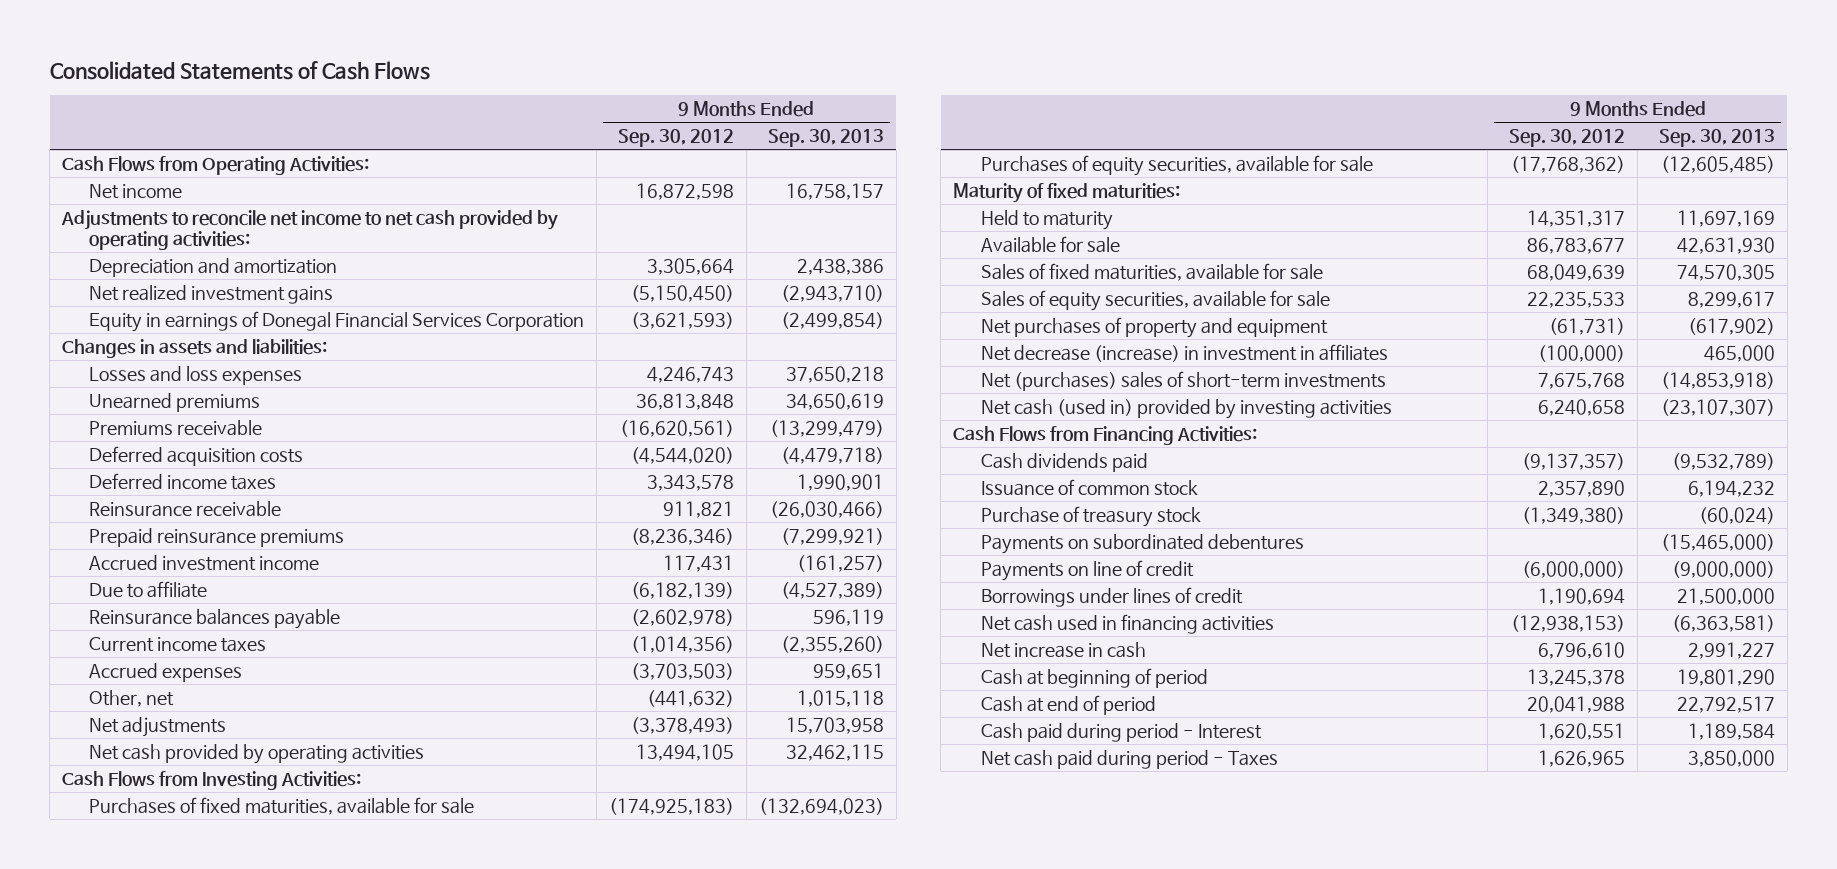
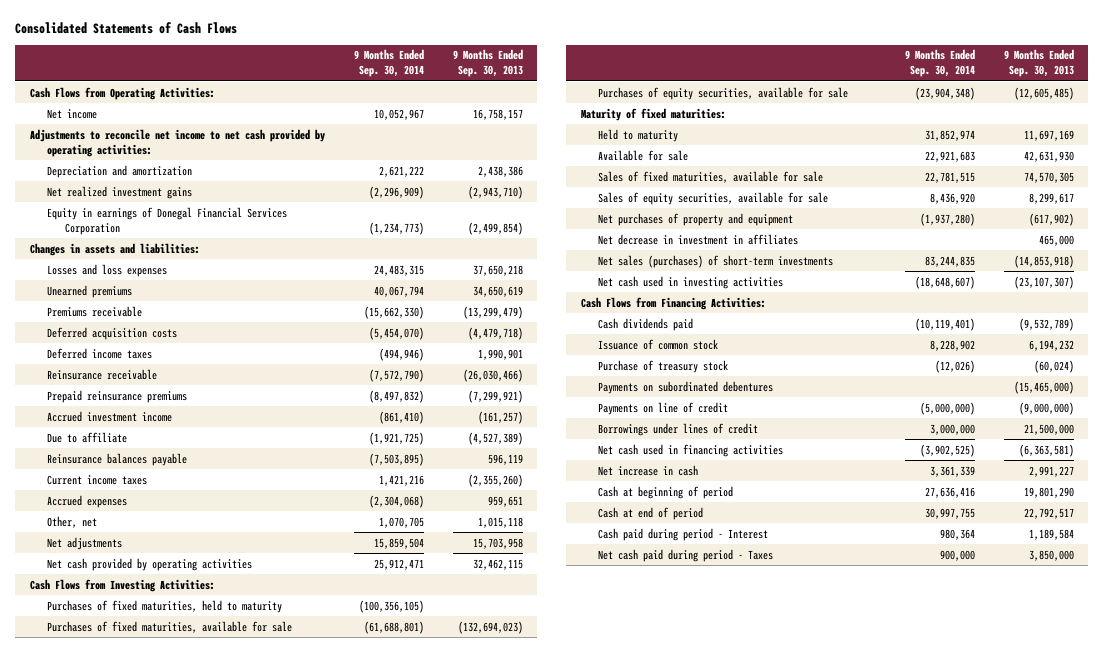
[618,129,735,148] Sep. 30, 2012 -> none
none -> [353,49,424,78] 9 Months Ended Sep. 30, 2014
none -> [47,599,283,613] Purchases of fixed maturities, held to maturity
[980,343,1388,362] Net decrease (increase) in investment in affiliates -> [598,233,799,245] Net decrease in investment in affiliates
[980,370,1386,391] Net (purchases) sales of short-term investments -> [598,254,834,268] Net sales (purchases) of short-term investments
[980,398,1392,419] Net cash (used in) provided by investing activities -> [598,275,784,289] Net cash used in investing activities

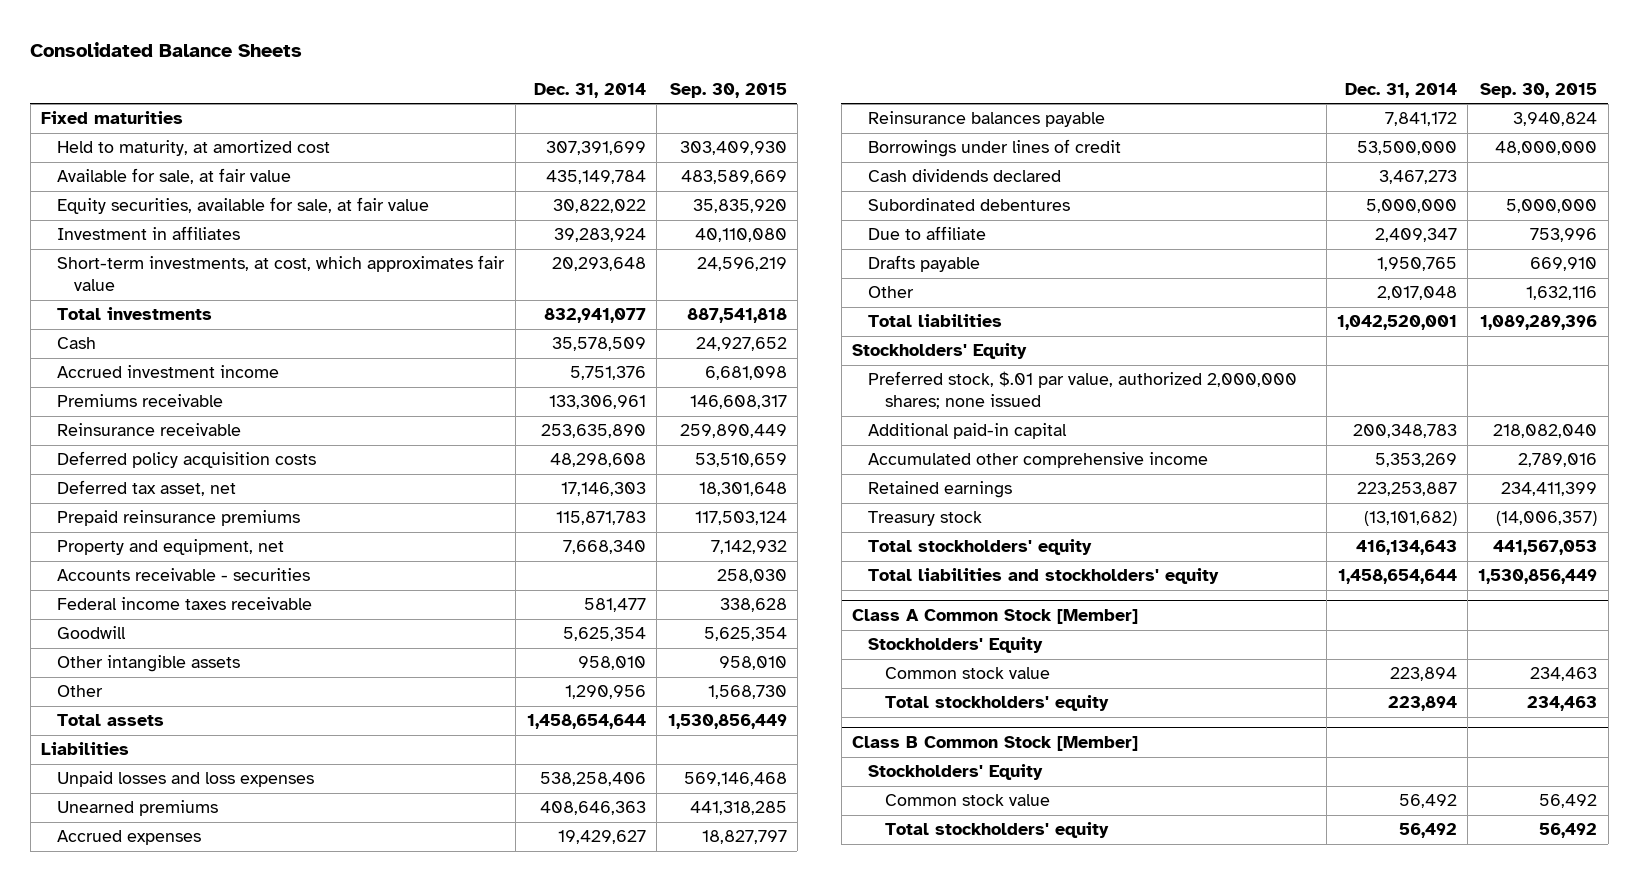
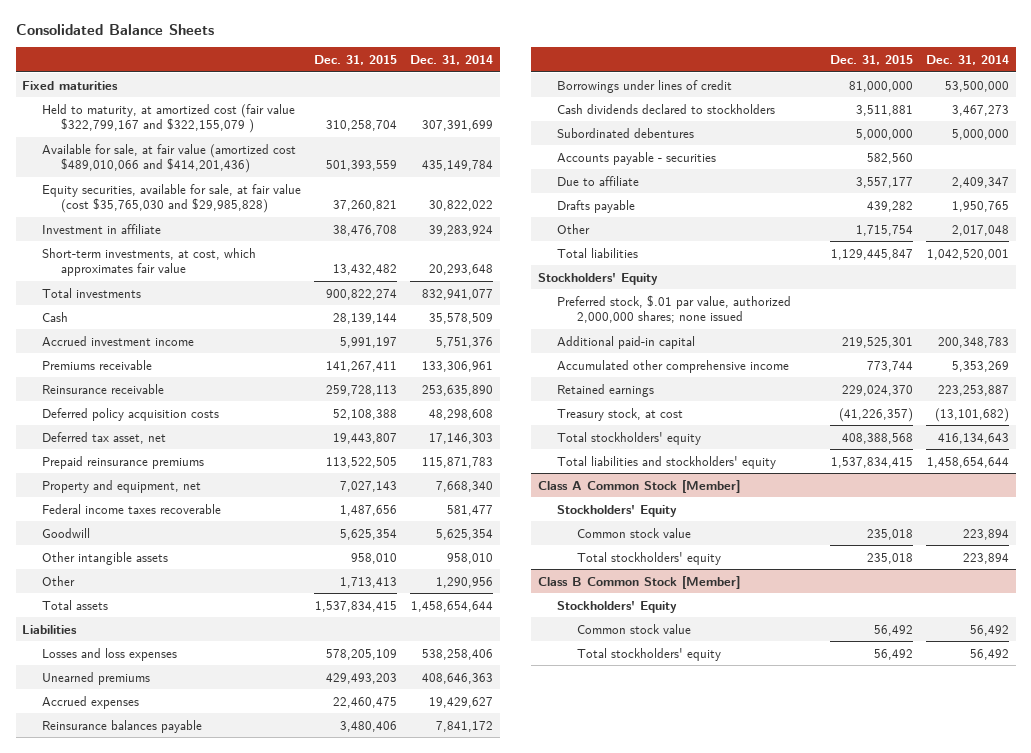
[669,83,787,99] Sep. 30, 2015 -> none
none -> [313,54,397,65] Dec. 31, 2015
[57,140,331,157] Held to maturity, at amortized cost -> [41,103,295,134] Held to maturity, at amortized cost (fair value $322,799,167 and $322,155,079 )
[57,168,292,185] Available for sale, at fair value -> [41,143,296,174] Available for sale, at fair value (amortized cost $489,010,066 and $414,201,436)
[57,197,430,215] Equity securities, available for sale, at fair value -> [41,183,301,214] Equity securities, available for sale, at fair value (cost $35,765,030 and $29,985,828)
[57,226,241,241] Investment in affiliates -> [41,223,161,234] Investment in affiliate
[57,568,311,582] Accounts receivable - securities -> none
[57,597,313,611] Federal income taxes receivable -> [41,503,221,514] Federal income taxes recoverable
[57,771,315,788] Unpaid losses and loss expenses -> [41,647,177,661] Losses and loss expenses
[868,169,1062,183] Cash dividends declared -> [557,103,776,114] Cash dividends declared to stockholders
none -> [557,151,717,165] Accounts payable - securities
[868,511,983,527] Treasury stock -> [557,407,684,421] Treasury stock, at cost

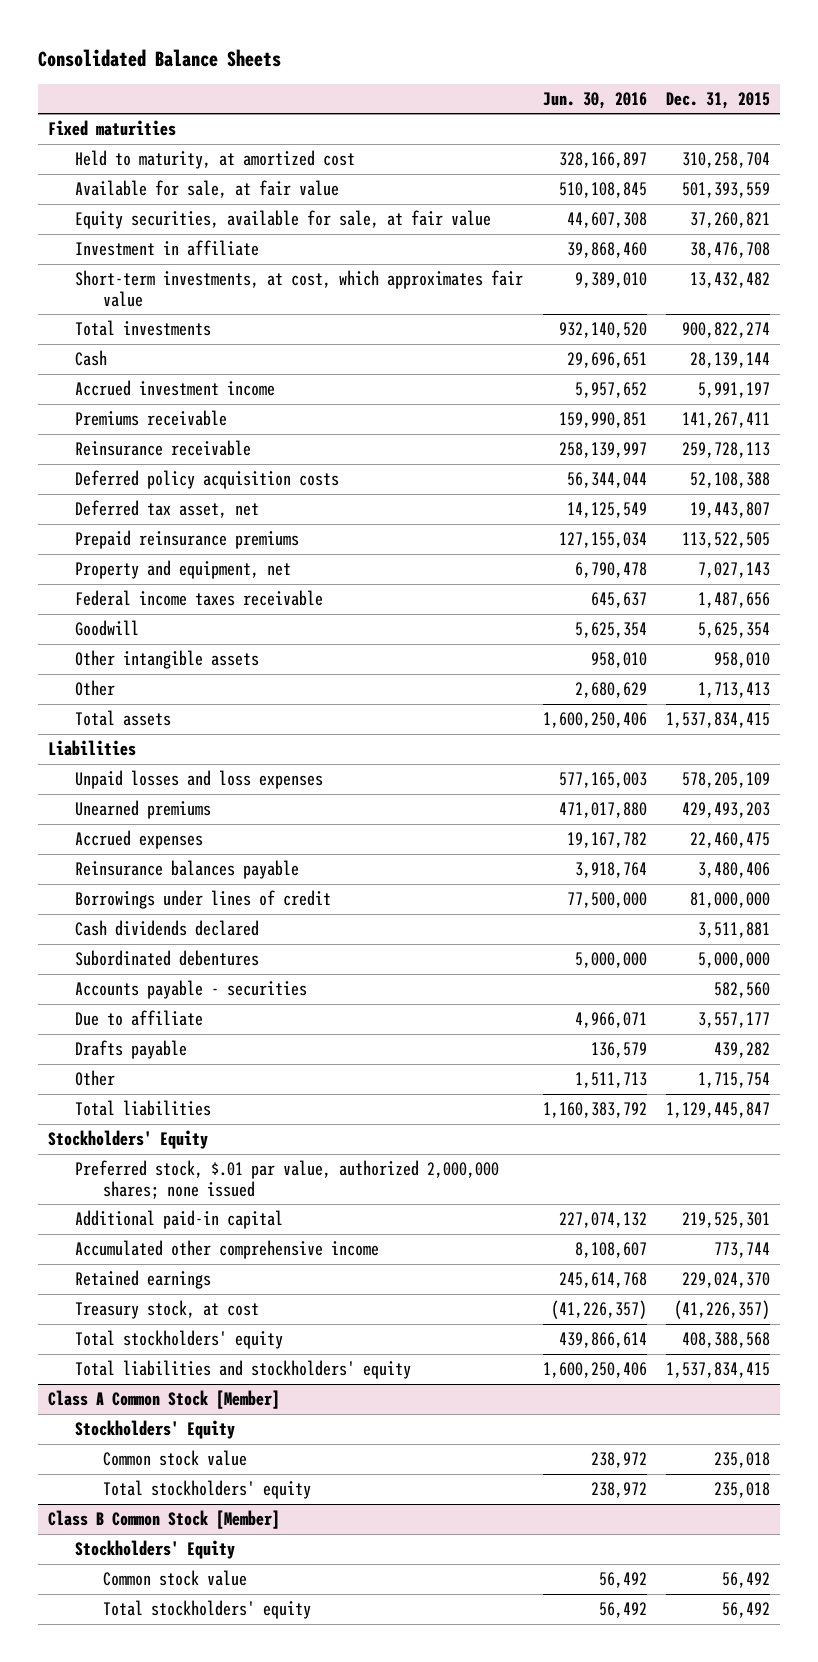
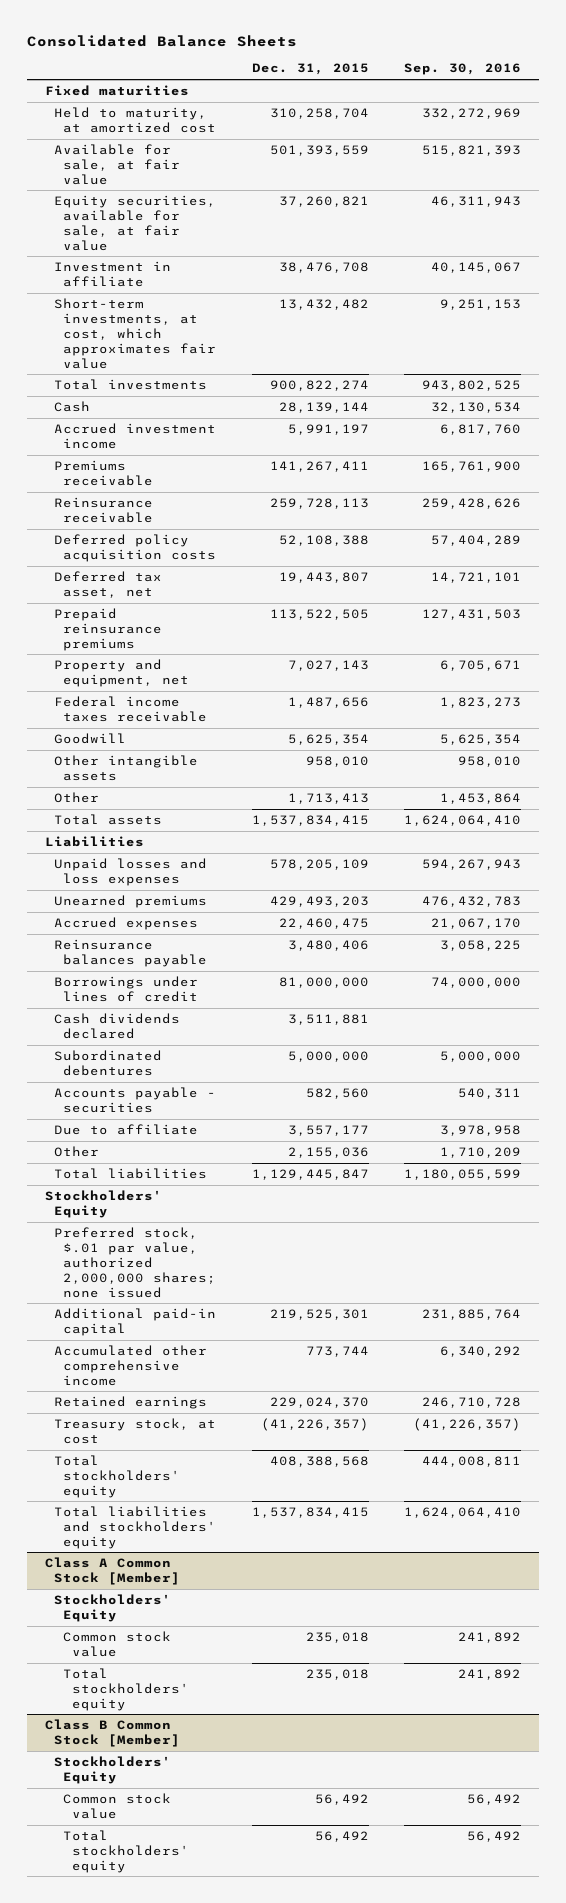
[542,91,647,109] Jun. 30, 2016 -> none
none -> [403,63,521,76] Sep. 30, 2016
[75,1040,188,1060] Drafts payable -> none
[698,1072,771,1089] 1,715,754 -> [287,1147,369,1159] 2,155,036

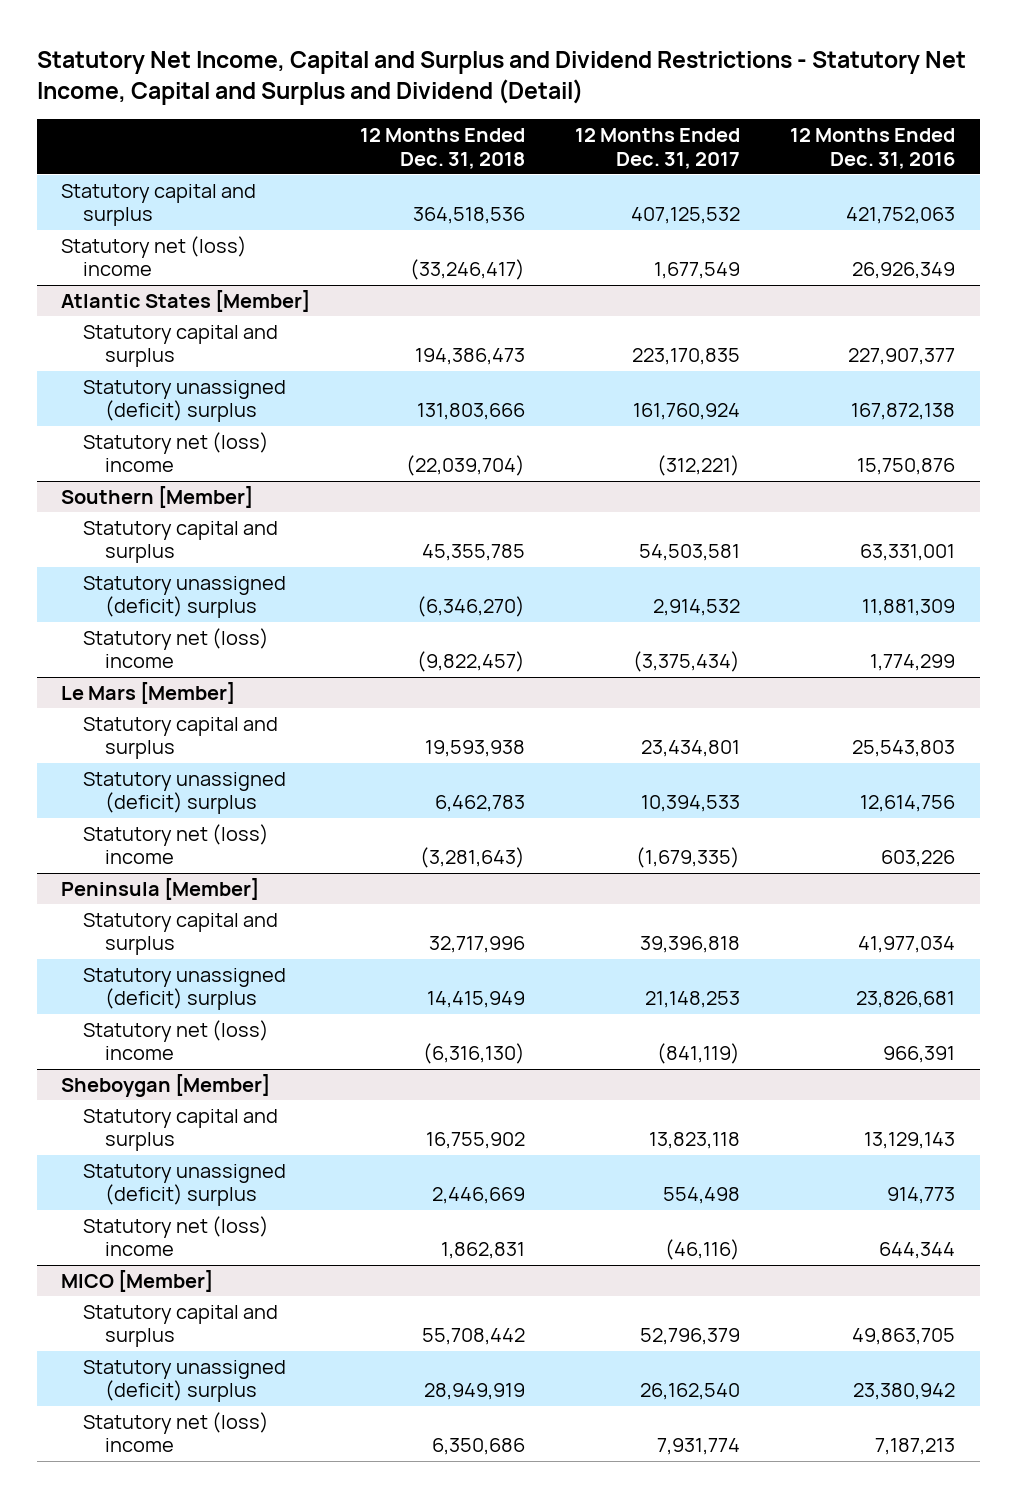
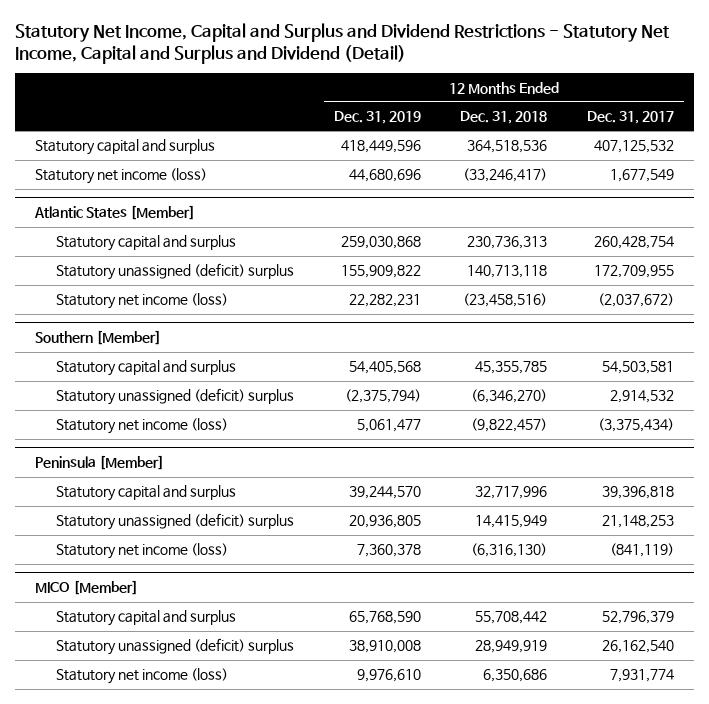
[789,128,955,169] 12 Months Ended Dec. 31, 2016 -> none
none -> [333,111,421,125] Dec. 31, 2019
[61,235,248,277] Statutory net (loss) income -> [34,168,207,185] Statutory net income (loss)
[415,348,526,366] 194,386,473 -> [467,236,548,250] 230,736,313
[632,348,741,366] 223,170,835 -> [594,236,675,250] 260,428,754
[417,403,526,421] 131,803,666 -> [467,265,548,279] 140,713,118
[633,403,741,421] 161,760,924 -> [594,265,675,279] 172,709,955
[83,431,270,473] Statutory net (loss) income -> [55,293,228,310] Statutory net income (loss)
[406,455,526,477] (22,039,704) -> [463,293,548,308] (23,458,516)
[657,455,741,477] (312,221) -> [598,293,675,308] (2,037,672)
[61,681,236,704] Le Mars [Member] -> none
[83,716,279,760] Statutory capital and surplus -> none
[83,771,287,815] Statutory unassigned (deficit) surplus -> none
[83,823,270,865] Statutory net (loss) income -> none
[83,627,270,669] Statutory net (loss) income -> [55,418,228,435] Statutory net income (loss)
[61,1073,271,1097] Sheboygan [Member] -> none
[83,1108,279,1152] Statutory capital and surplus -> none
[83,1163,287,1207] Statutory unassigned (deficit) surplus -> none
[83,1215,270,1257] Statutory net (loss) income -> none
[83,1019,270,1061] Statutory net (loss) income -> [55,543,228,560] Statutory net income (loss)
[83,1411,270,1453] Statutory net (loss) income -> [55,668,228,685] Statutory net income (loss)

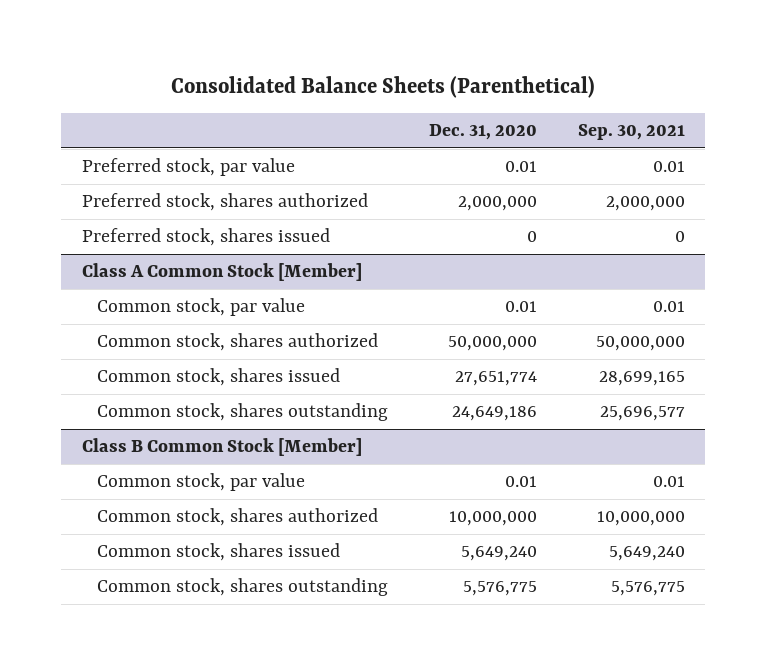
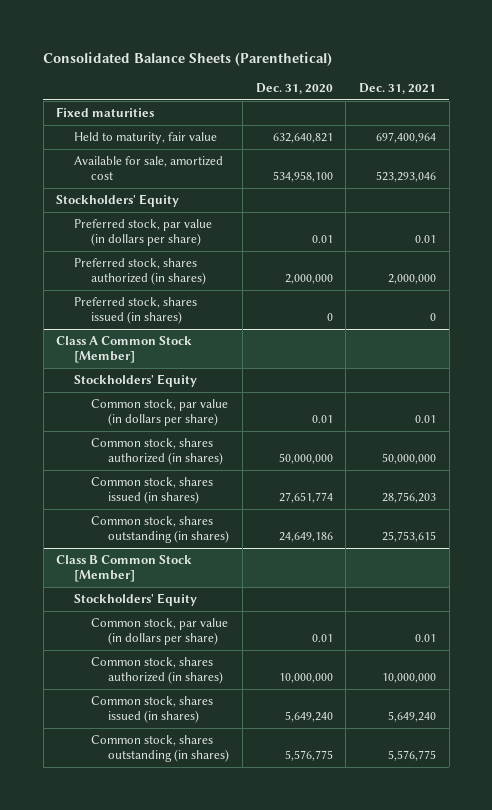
[577,124,685,141] Sep. 30, 2021 -> none
none -> [359,82,437,94] Dec. 31, 2021
none -> [56,107,155,118] Fixed maturities
none -> [73,132,217,145] Held to maturity, fair value
none -> [73,156,223,181] Available for sale, amortized cost
none -> [56,194,180,208] Stockholders' Equity
[81,158,295,177] Preferred stock, par value -> [73,219,212,247] Preferred stock, par value (in dollars per share)
[81,193,368,212] Preferred stock, shares authorized -> [73,258,206,286] Preferred stock, shares authorized (in shares)
[81,228,330,247] Preferred stock, shares issued -> [73,297,197,325] Preferred stock, shares issued (in shares)
none -> [73,374,197,388] Stockholders' Equity
[96,298,305,317] Common stock, par value -> [90,399,228,427] Common stock, par value (in dollars per share)
[96,333,378,352] Common stock, shares authorized -> [90,438,224,466] Common stock, shares authorized (in shares)
[96,368,340,387] Common stock, shares issued -> [90,477,213,505] Common stock, shares issued (in shares)
[96,403,388,422] Common stock, shares outstanding -> [90,516,230,544] Common stock, shares outstanding (in shares)
none -> [73,593,197,607] Stockholders' Equity
[96,473,305,492] Common stock, par value -> [90,618,228,646] Common stock, par value (in dollars per share)
[96,508,378,527] Common stock, shares authorized -> [90,657,224,685] Common stock, shares authorized (in shares)
[96,543,340,562] Common stock, shares issued -> [90,696,213,724] Common stock, shares issued (in shares)
[96,578,388,597] Common stock, shares outstanding -> [90,735,230,763] Common stock, shares outstanding (in shares)

